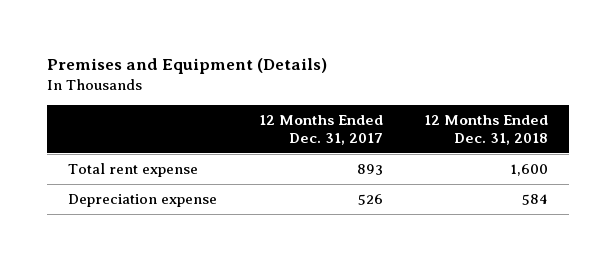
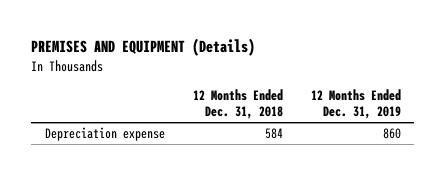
[46,57,327,74] Premises and Equipment (Details) -> [31,38,256,57] PREMISES AND EQUIPMENT (Details)
[258,114,383,145] 12 Months Ended Dec. 31, 2017 -> none
none -> [310,88,401,120] 12 Months Ended Dec. 31, 2019
[67,163,198,178] Total rent expense -> none

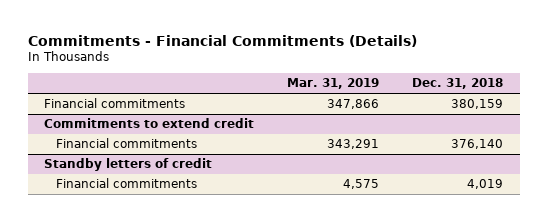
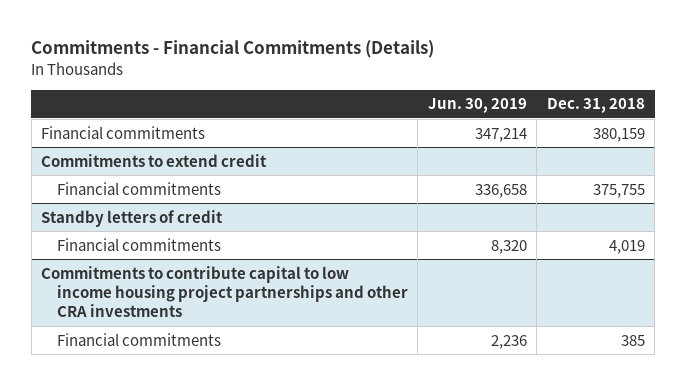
[287,78,380,90] Mar. 31, 2019 -> none
none -> [427,98,527,114] Jun. 30, 2019
[451,139,504,150] 376,140 -> [592,183,645,198] 375,755
none -> [41,265,408,317] Commitments to contribute capital to low income housing project partnerships and other CRA investments
none -> [56,332,221,346] Financial commitments

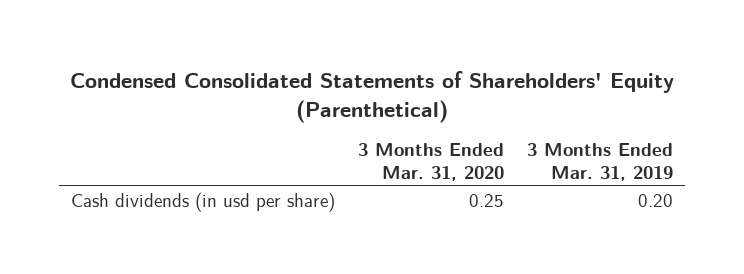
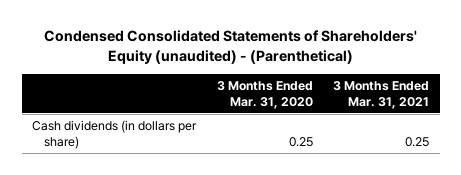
[69,71,674,123] Condensed Consolidated Statements of Shareholders' Equity (Parenthetical) -> [43,30,417,65] Condensed Consolidated Statements of Shareholders' Equity (unaudited) - (Parenthetical)
[527,142,674,181] 3 Months Ended Mar. 31, 2019 -> none
none -> [333,80,430,109] 3 Months Ended Mar. 31, 2021
[70,192,335,213] Cash dividends (in usd per share) -> [31,120,197,150] Cash dividends (in dollars per share)

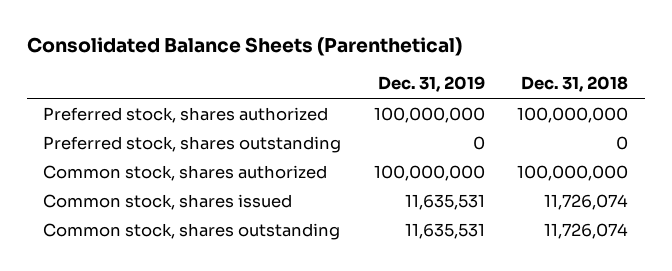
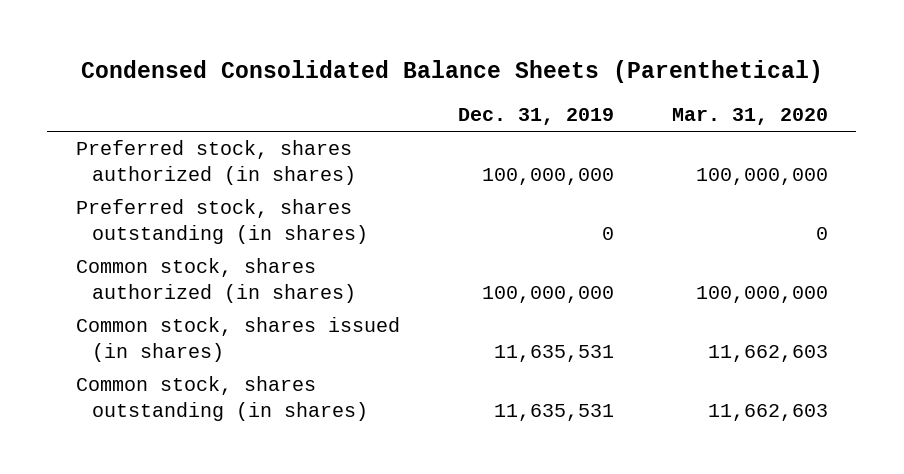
[27,37,463,57] Consolidated Balance Sheets (Parenthetical) -> [80,60,823,84] Condensed Consolidated Balance Sheets (Parenthetical)
[521,76,629,93] Dec. 31, 2018 -> none
none -> [671,108,828,126] Mar. 31, 2020
[43,106,329,123] Preferred stock, shares authorized -> [76,140,357,185] Preferred stock, shares authorized (in shares)
[43,135,342,153] Preferred stock, shares outstanding -> [76,199,369,244] Preferred stock, shares outstanding (in shares)
[43,164,328,181] Common stock, shares authorized -> [76,258,357,303] Common stock, shares authorized (in shares)
[43,193,293,210] Common stock, shares issued -> [76,317,401,362] Common stock, shares issued (in shares)
[43,222,341,240] Common stock, shares outstanding -> [76,376,369,421] Common stock, shares outstanding (in shares)

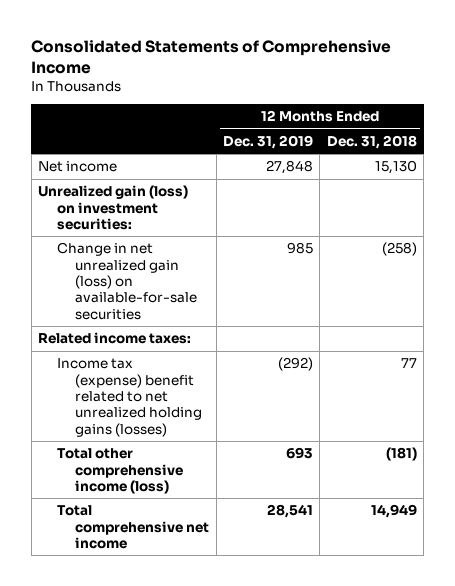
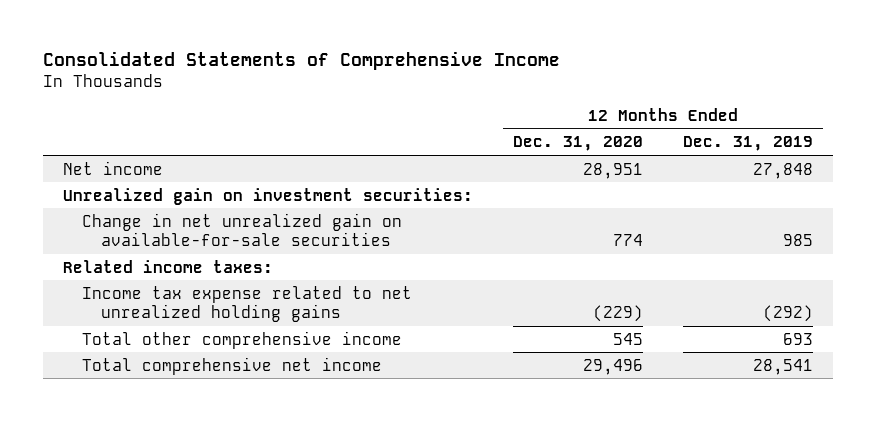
[326,134,417,149] Dec. 31, 2018 -> none
none -> [512,136,643,152] Dec. 31, 2020
[38,185,189,230] Unrealized gain (loss) on investment securities: -> [62,187,473,205] Unrealized gain on investment securities:
[56,242,198,320] Change in net unrealized gain (loss) on available-for-sale securities -> [81,212,402,247] Change in net unrealized gain on available-for-sale securities
[56,358,203,437] Income tax (expense) benefit related to net unrealized holding gains (losses) -> [81,285,412,323] Income tax expense related to net unrealized holding gains
[56,448,184,494] Total other comprehensive income (loss) -> [81,330,402,349] Total other comprehensive income

